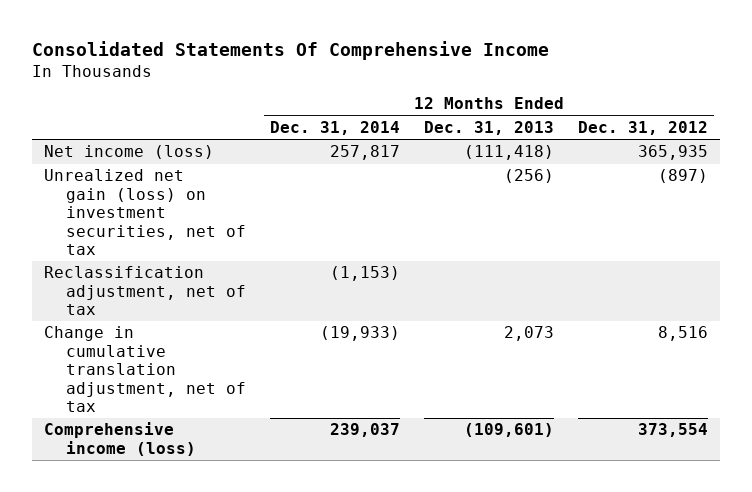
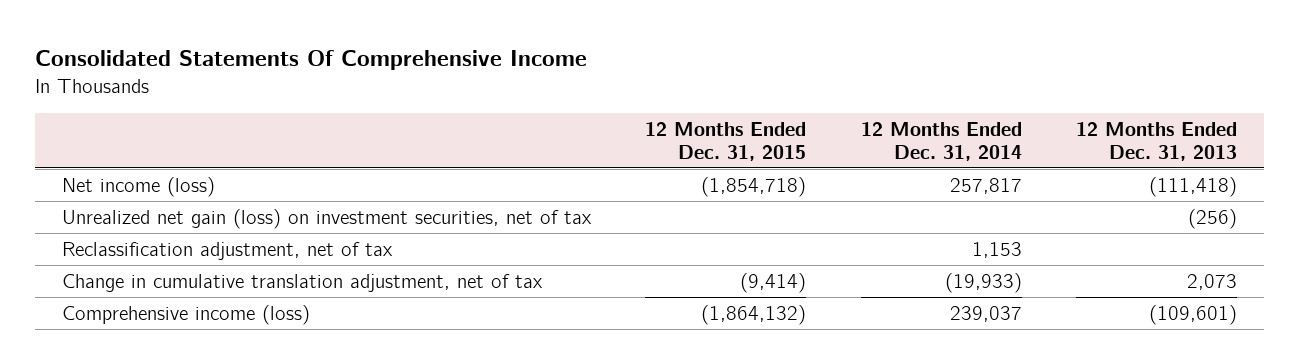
[578,121,709,136] Dec. 31, 2012 -> none
none -> [645,121,807,161] 12 Months Ended Dec. 31, 2015
[329,266,400,282] (1,153) -> [971,241,1022,258] 1,153

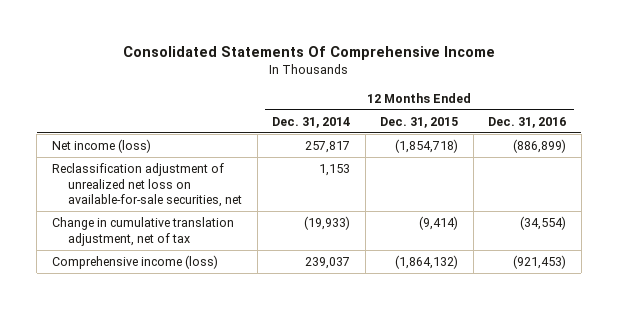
[1076,121,1238,161] 12 Months Ended Dec. 31, 2013 -> none
none -> [488,116,567,128] Dec. 31, 2016
[62,208,593,229] Unrealized net gain (loss) on investment securities, net of tax -> none
[62,241,394,260] Reclassification adjustment, net of tax -> [51,163,243,208] Reclassification adjustment of unrealized net loss on available-for-sale securities, net

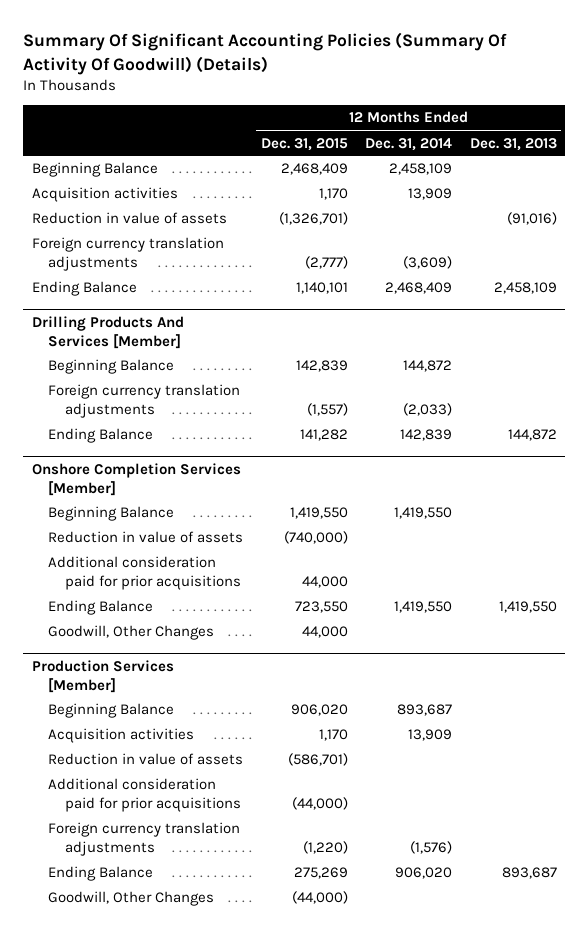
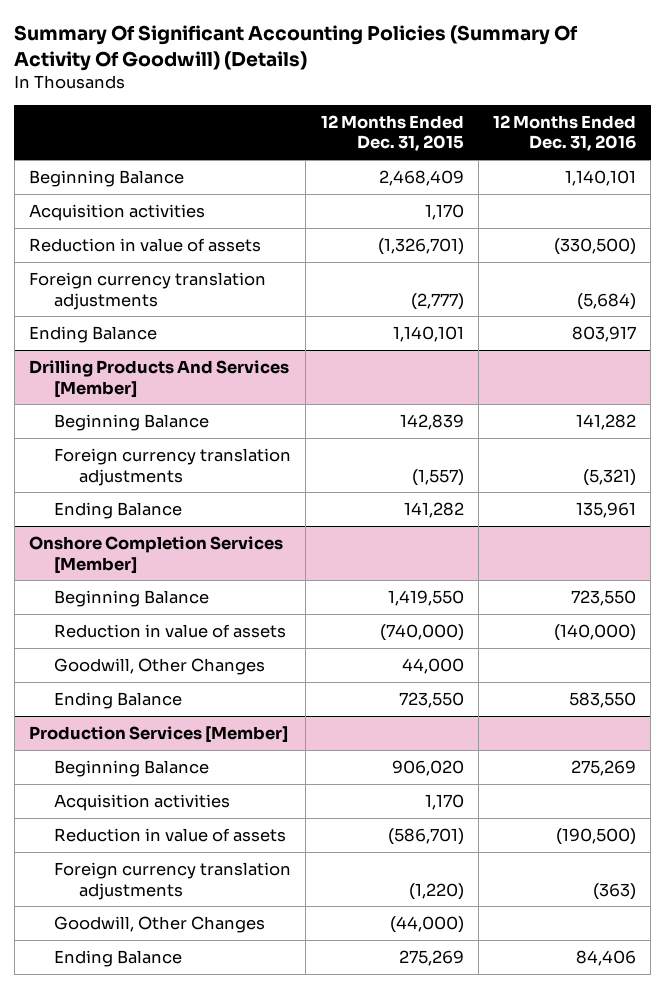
[365,137,453,151] Dec. 31, 2014 -> none
[469,137,557,151] Dec. 31, 2013 -> none
none -> [493,114,637,152] 12 Months Ended Dec. 31, 2016
[48,556,241,591] Additional consideration paid for prior acquisitions -> none
[48,600,154,616] Ending Balance -> [54,691,183,709] Ending Balance
[48,778,241,813] Additional consideration paid for prior acquisitions -> none
[48,866,154,882] Ending Balance -> [54,949,183,967] Ending Balance

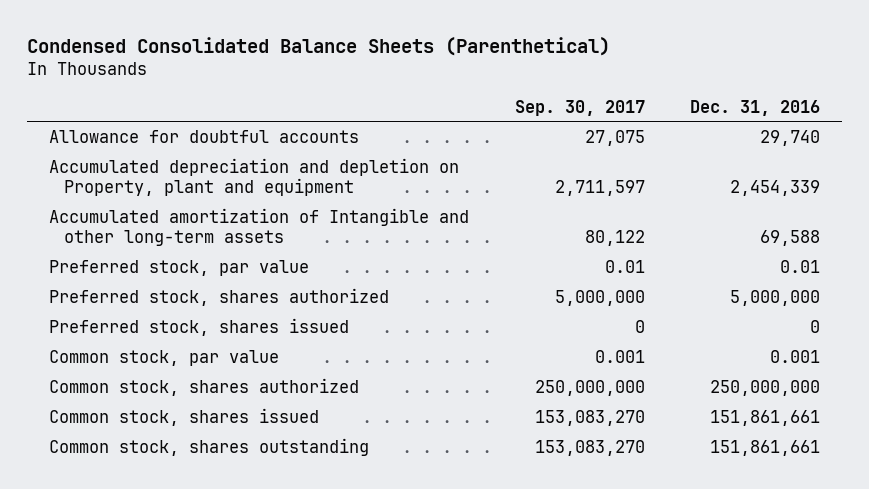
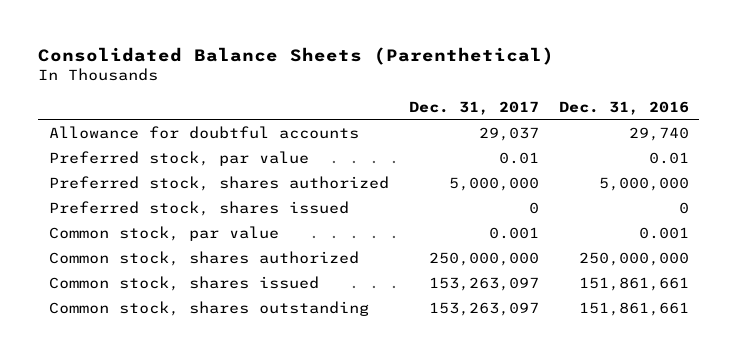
[26,36,610,56] Condensed Consolidated Balance Sheets (Parenthetical) -> [38,46,555,65] Consolidated Balance Sheets (Parenthetical)
[514,99,645,116] Sep. 30, 2017 -> none
none -> [408,101,539,116] Dec. 31, 2017
[49,157,460,197] Accumulated depreciation and depletion on Property, plant and equipment -> none
[49,207,470,247] Accumulated amortization of Intangible and other long-term assets -> none

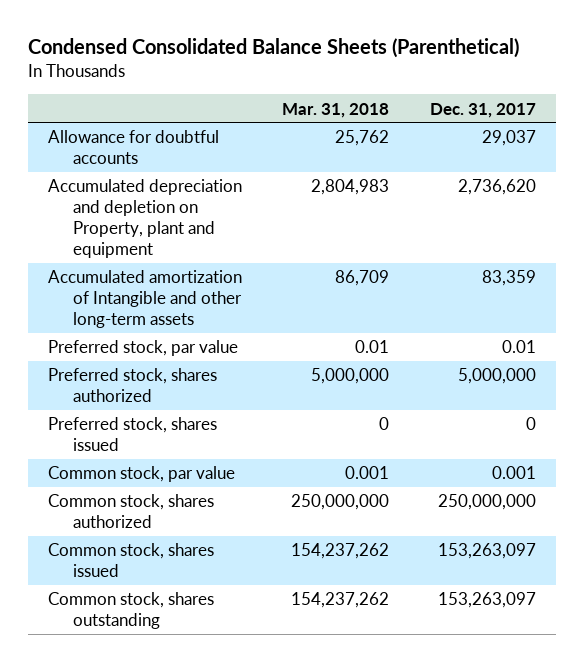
[38,46,555,65] Consolidated Balance Sheets (Parenthetical) -> [27,38,519,59] Condensed Consolidated Balance Sheets (Parenthetical)
[559,101,690,116] Dec. 31, 2016 -> none
none -> [282,102,390,118] Mar. 31, 2018
none -> [47,179,242,258] Accumulated depreciation and depletion on Property, plant and equipment
none -> [47,270,243,328] Accumulated amortization of Intangible and other long-term assets

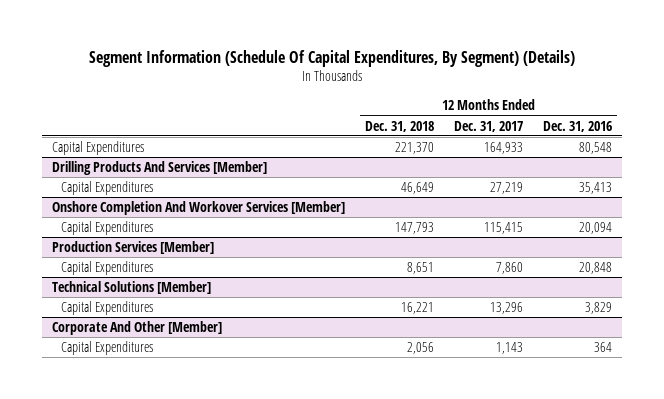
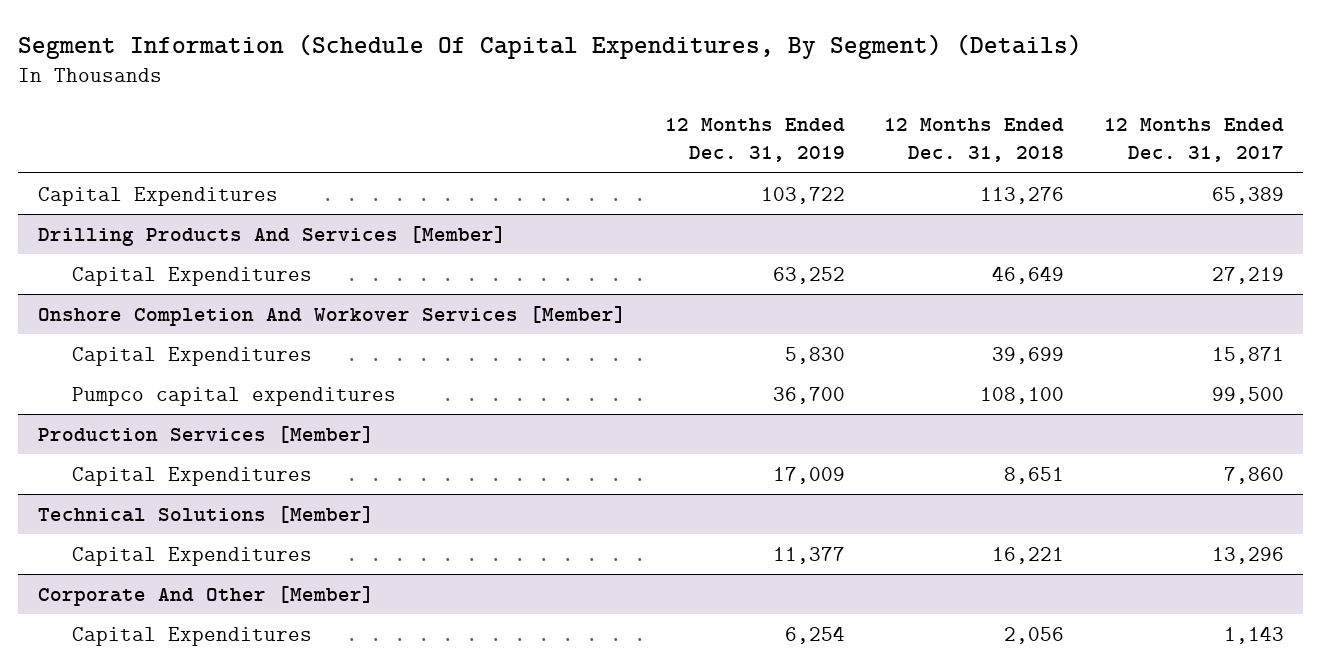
[543,120,613,132] Dec. 31, 2016 -> none
none -> [665,118,846,163] 12 Months Ended Dec. 31, 2019
[394,142,434,155] 221,370 -> [980,186,1065,204] 113,276
[484,142,524,155] 164,933 -> [1211,186,1284,204] 65,389
[394,222,434,235] 147,793 -> [992,346,1065,364] 39,699
[484,222,524,235] 115,415 -> [1211,346,1284,364] 15,871
none -> [72,386,397,406] Pumpco capital expenditures

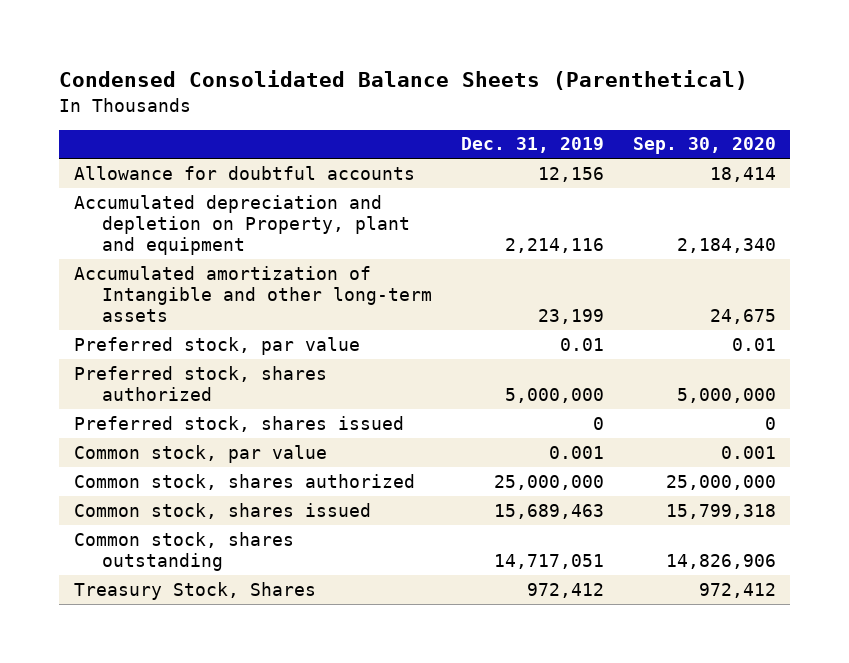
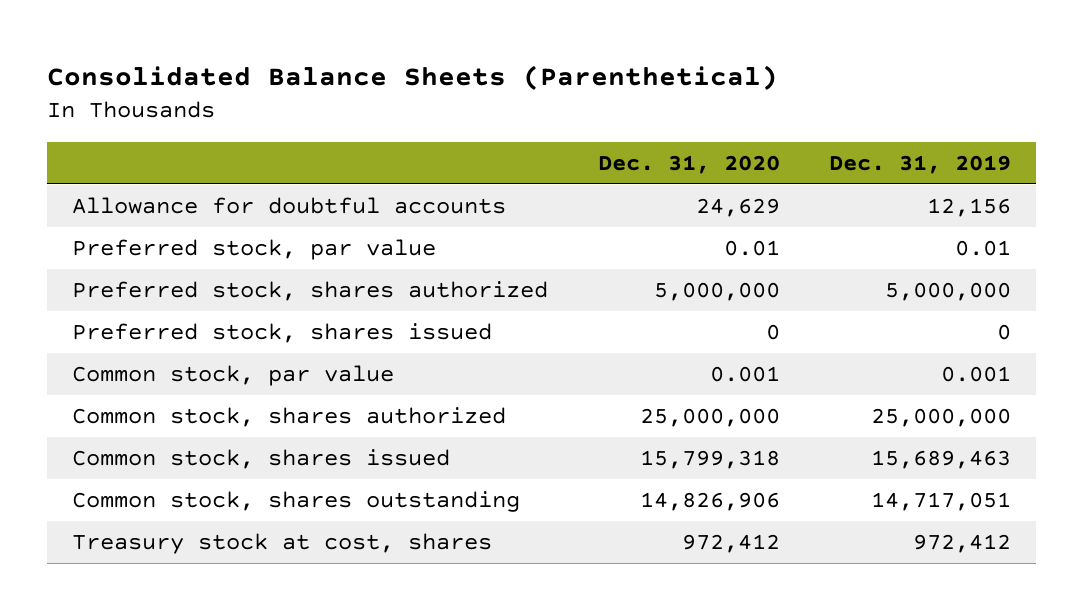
[59,70,749,91] Condensed Consolidated Balance Sheets (Parenthetical) -> [47,64,779,90] Consolidated Balance Sheets (Parenthetical)
[632,137,776,155] Sep. 30, 2020 -> none
none -> [597,154,780,174] Dec. 31, 2020
[73,194,410,256] Accumulated depreciation and depletion on Property, plant and equipment -> none
[73,265,432,323] Accumulated amortization of Intangible and other long-term assets -> none
[73,581,316,600] Treasury Stock, Shares -> [72,533,493,555] Treasury stock at cost, shares

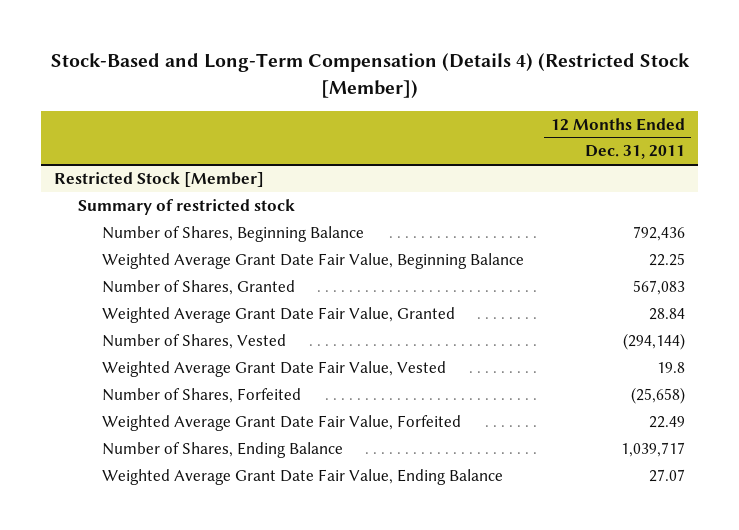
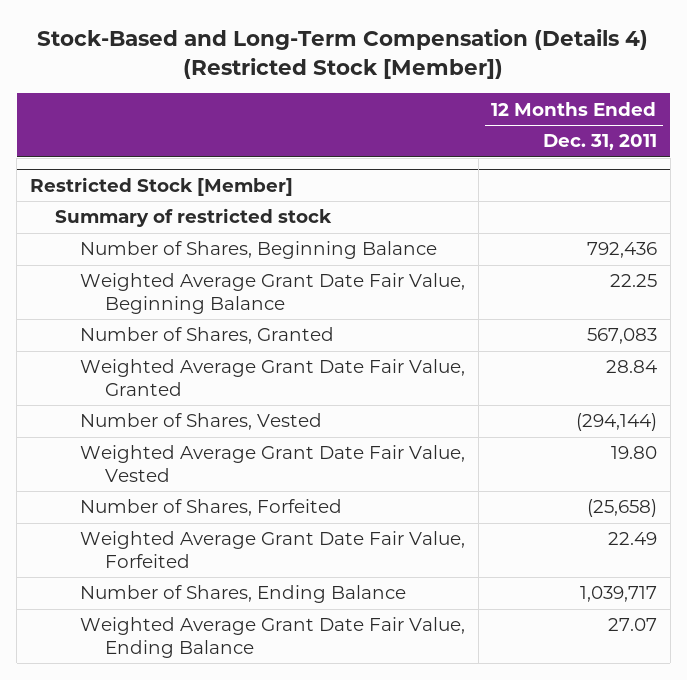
[656,361,685,373] 19.8 -> [610,446,657,460] 19.80

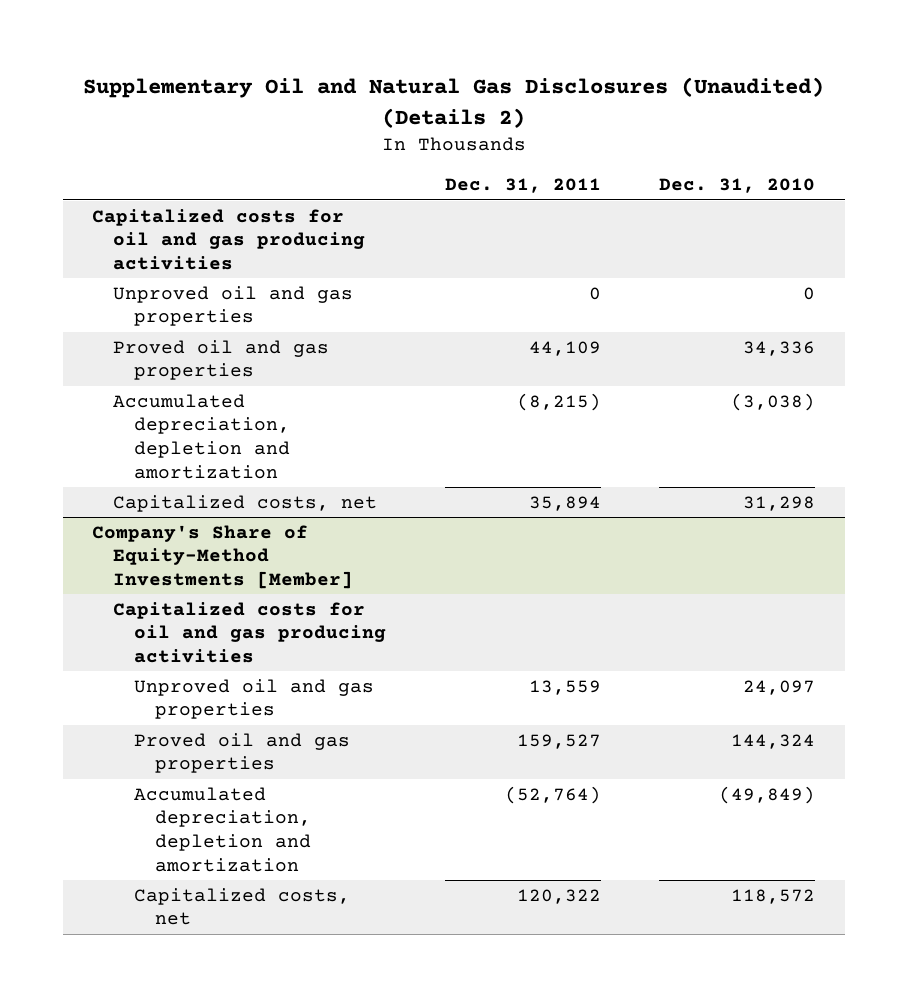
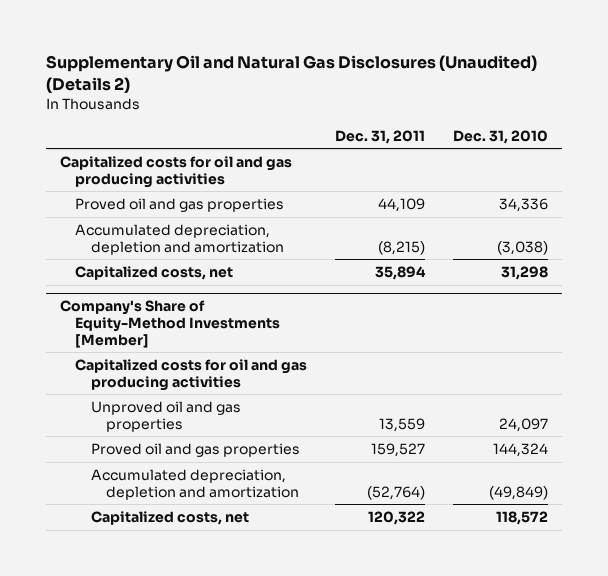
[113,285,354,327] Unproved oil and gas properties -> none

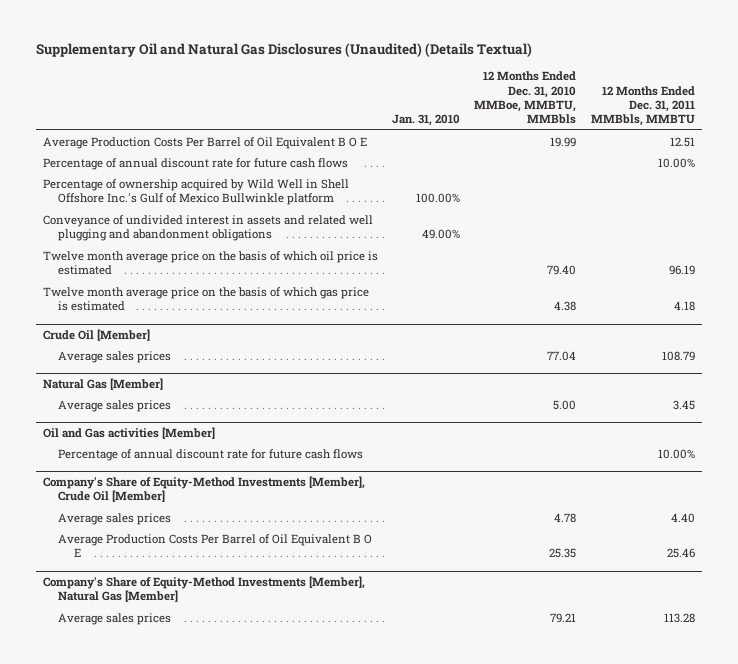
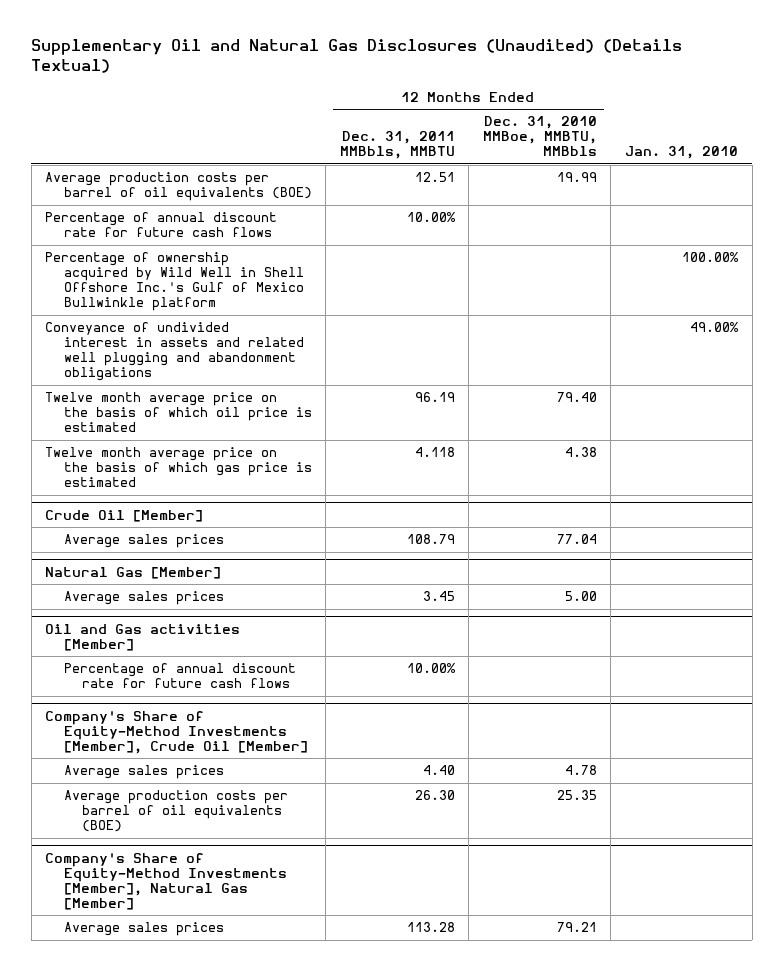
[42,136,367,149] Average Production Costs Per Barrel of Oil Equivalent B O E -> [45,172,312,202] Average production costs per barrel of oil equivalents (BOE)
[673,301,695,312] 4.18 -> [414,447,455,458] 4.118
[58,533,373,558] Average Production Costs Per Barrel of Oil Equivalent B O E -> [63,790,288,833] Average production costs per barrel of oil equivalents (BOE)
[666,548,695,559] 25.46 -> [414,790,455,801] 26.30

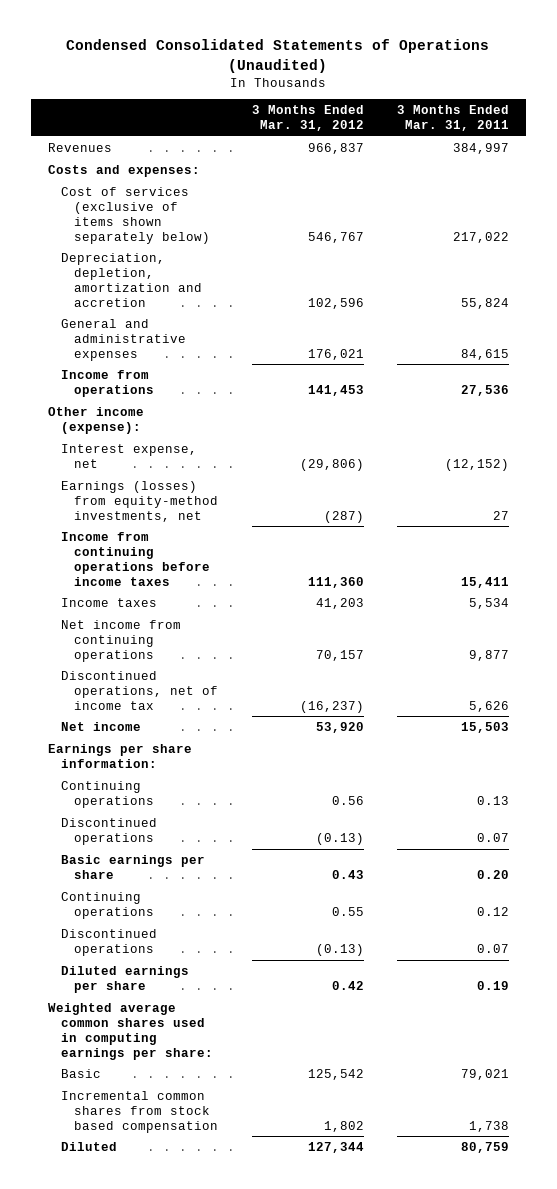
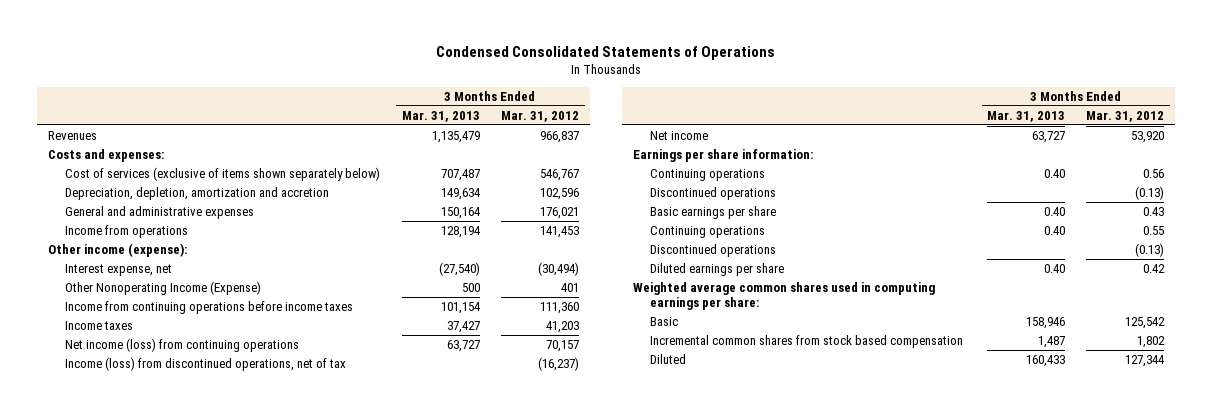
[66,39,490,73] Condensed Consolidated Statements of Operations (Unaudited) -> [435,45,775,60] Condensed Consolidated Statements of Operations
[397,105,510,132] 3 Months Ended Mar. 31, 2011 -> none
none -> [401,110,480,122] Mar. 31, 2013
[61,480,219,522] Earnings (losses) from equity-method investments, net -> none
[299,458,364,471] (29,806) -> [538,261,580,276] (30,494)
none -> [65,280,262,295] Other Nonoperating Income (Expense)
[61,619,182,662] Net income from continuing operations -> [65,337,300,352] Net income (loss) from continuing operations
[61,670,219,710] Discontinued operations, net of income tax -> [65,356,347,371] Income (loss) from discontinued operations, net of tax

